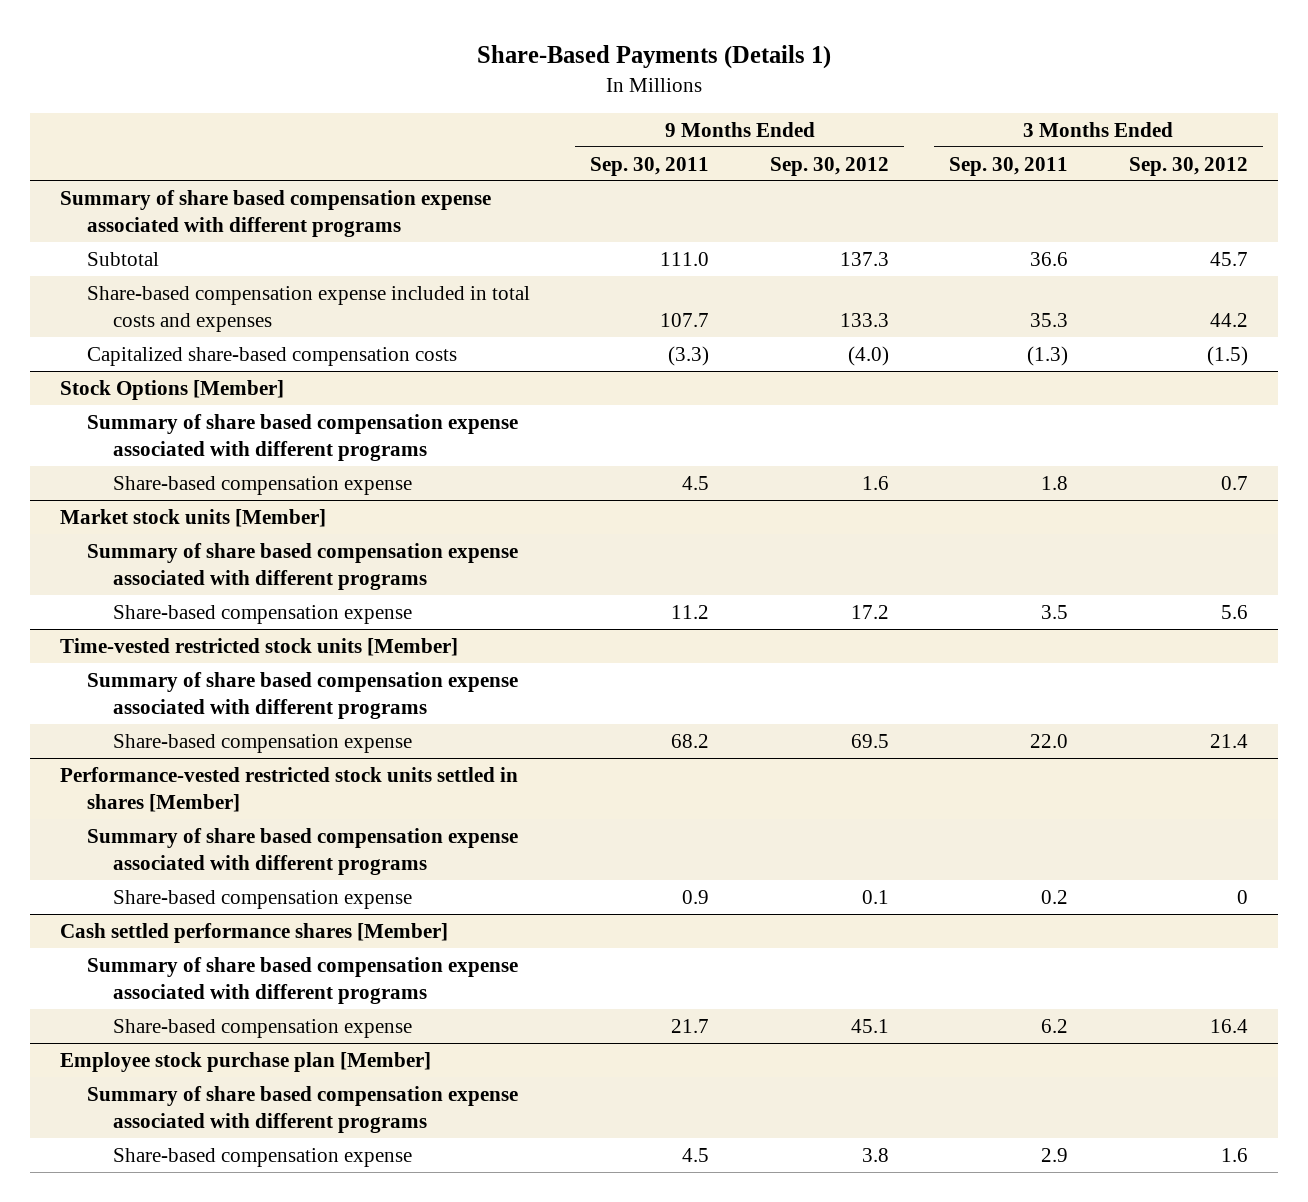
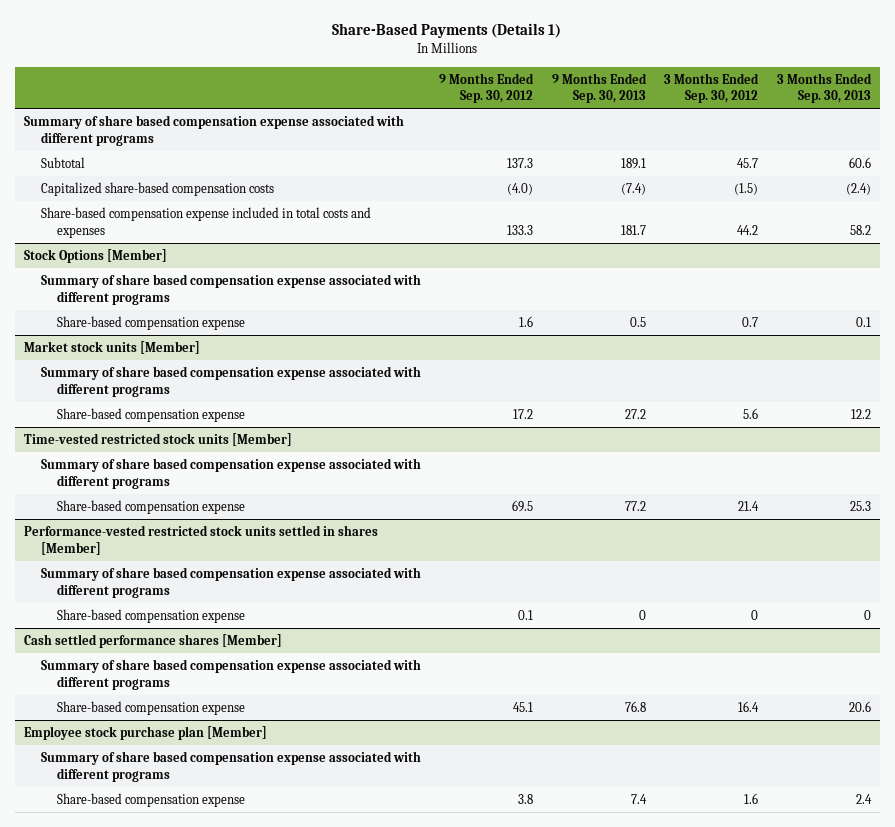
[590,156,710,176] Sep. 30, 2011 -> none
[949,156,1069,176] Sep. 30, 2011 -> none
none -> [551,72,647,104] 9 Months Ended Sep. 30, 2013
none -> [776,72,872,104] 3 Months Ended Sep. 30, 2013
[86,285,530,333] Share-based compensation expense included in total costs and expenses -> [40,207,371,238] Share-based compensation expense included in total costs and expenses

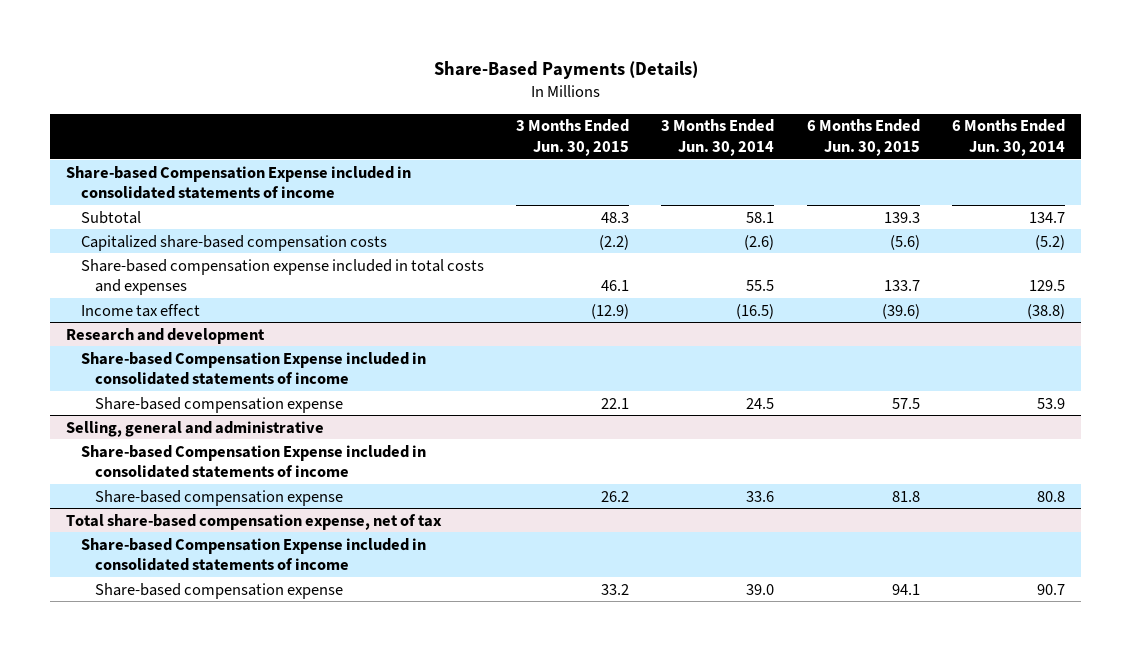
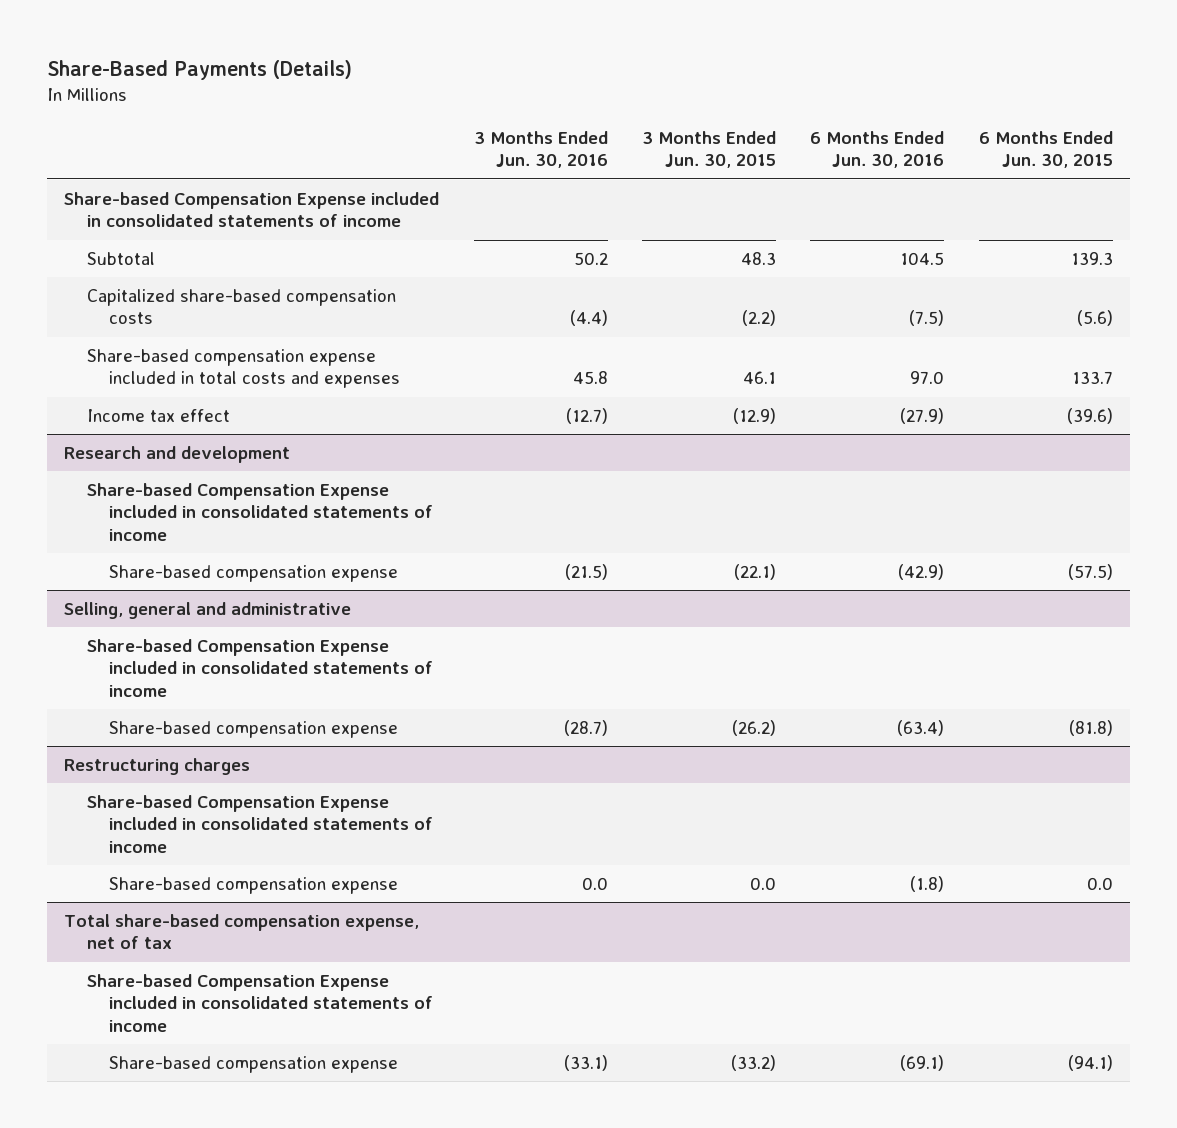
[661,119,775,156] 3 Months Ended Jun. 30, 2014 -> none
[952,119,1066,156] 6 Months Ended Jun. 30, 2014 -> none
none -> [473,130,608,169] 3 Months Ended Jun. 30, 2016
none -> [810,130,945,169] 6 Months Ended Jun. 30, 2016
[601,397,630,409] 22.1 -> [733,563,776,580] (22.1)
[891,397,920,409] 57.5 -> [1067,563,1113,580] (57.5)
[601,490,630,502] 26.2 -> [731,719,776,736] (26.2)
[891,490,920,502] 81.8 -> [1068,719,1113,736] (81.8)
none -> [64,757,251,775] Restructuring charges
none -> [86,794,434,853] Share-based Compensation Expense included in consolidated statements of income
none -> [109,876,399,894] Share-based compensation expense
[601,583,630,595] 33.2 -> [730,1054,776,1071] (33.2)
[891,583,920,595] 94.1 -> [1067,1054,1113,1071] (94.1)

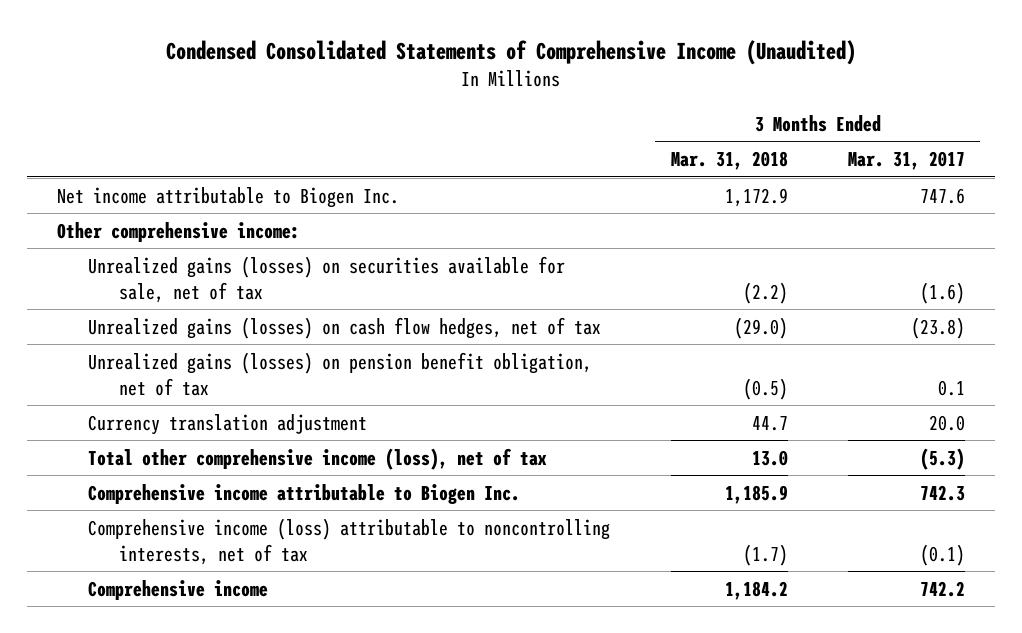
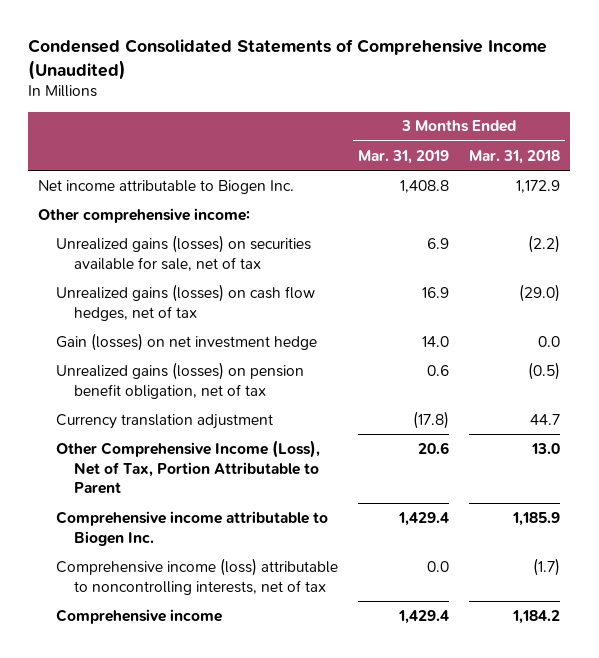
[847,151,965,171] Mar. 31, 2017 -> none
none -> [358,149,450,164] Mar. 31, 2019
none -> [55,332,317,351] Gain (losses) on net investment hedge
[88,447,548,470] Total other comprehensive income (loss), net of tax -> [55,439,320,495] Other Comprehensive Income (Loss), Net of Tax, Portion Attributable to Parent

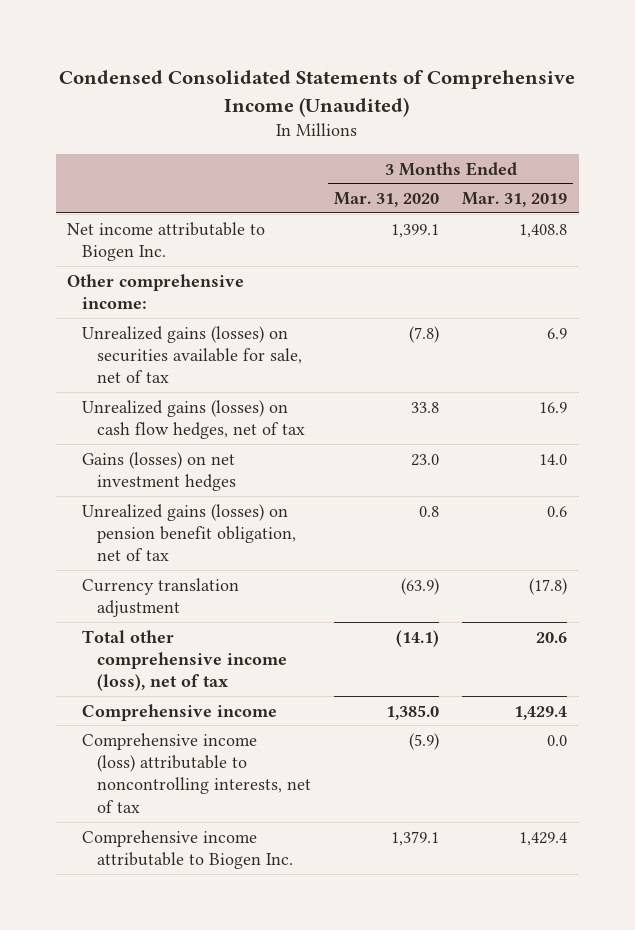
[469,149,561,164] Mar. 31, 2018 -> none
none -> [333,192,439,208] Mar. 31, 2020
[55,332,317,351] Gain (losses) on net investment hedge -> [82,451,236,492] Gains (losses) on net investment hedges
[55,439,320,495] Other Comprehensive Income (Loss), Net of Tax, Portion Attributable to Parent -> [82,629,287,692] Total other comprehensive income (loss), net of tax
[55,557,338,595] Comprehensive income (loss) attributable to noncontrolling interests, net of tax -> [82,732,311,813] Comprehensive income (loss) attributable to noncontrolling interests, net of tax
[55,510,328,546] Comprehensive income attributable to Biogen Inc. -> [82,829,293,870] Comprehensive income attributable to Biogen Inc.

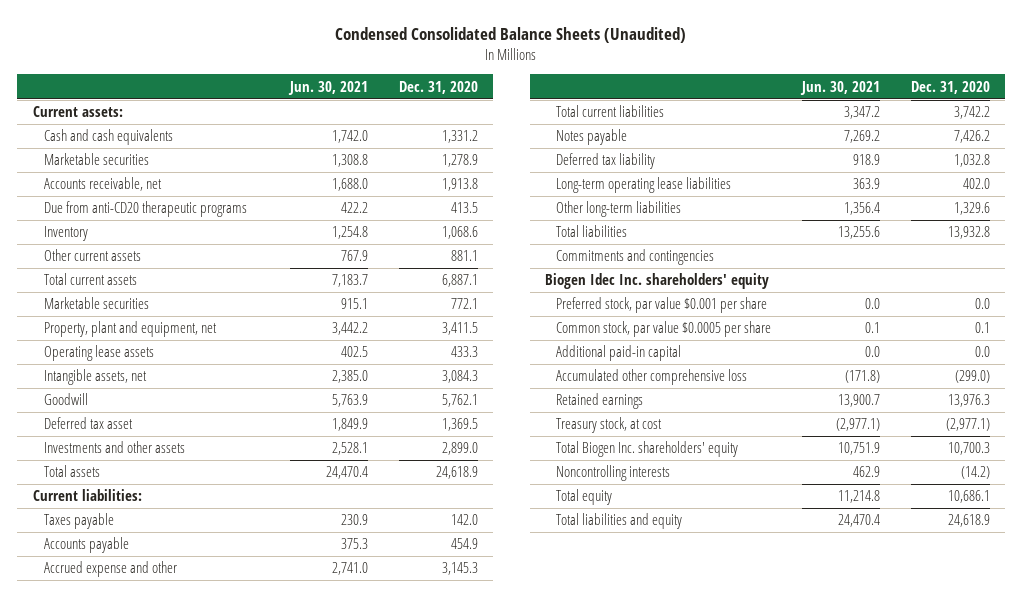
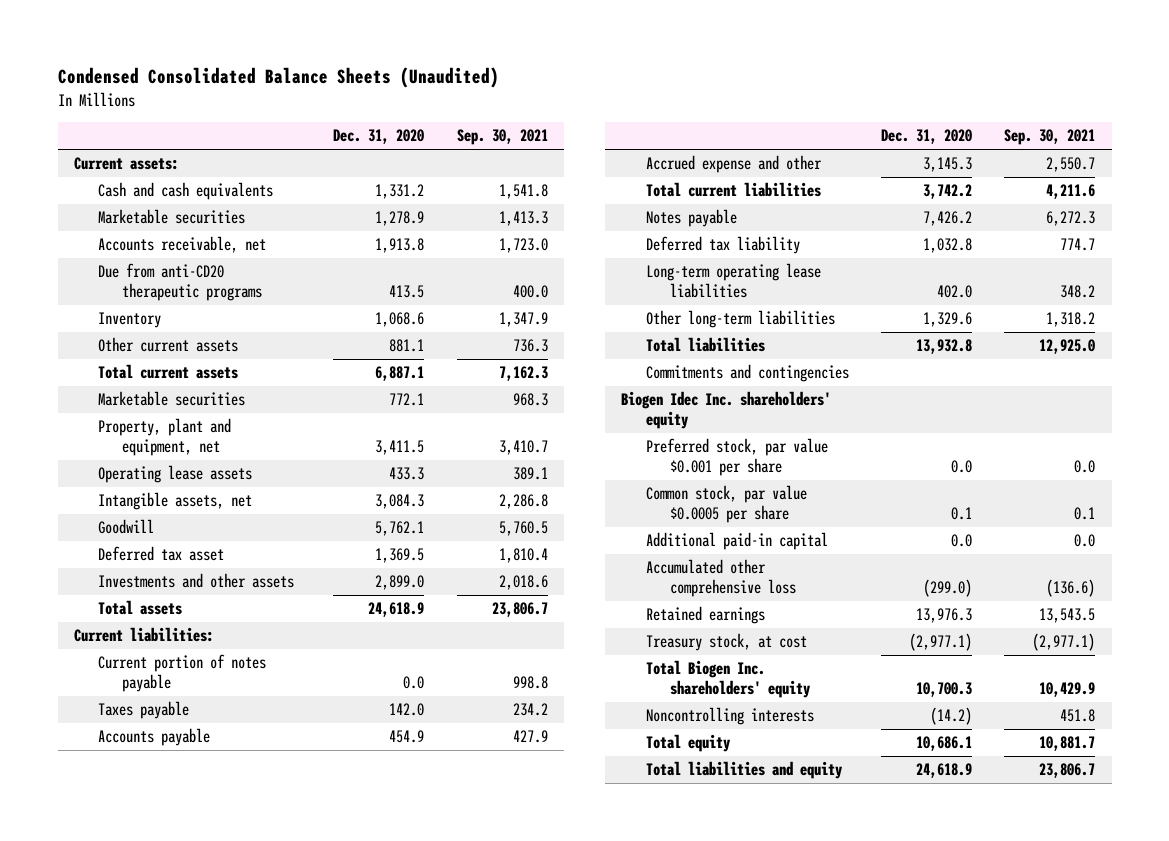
[287,80,368,95] Jun. 30, 2021 -> none
none -> [456,129,548,146] Sep. 30, 2021
none -> [98,654,267,693] Current portion of notes payable

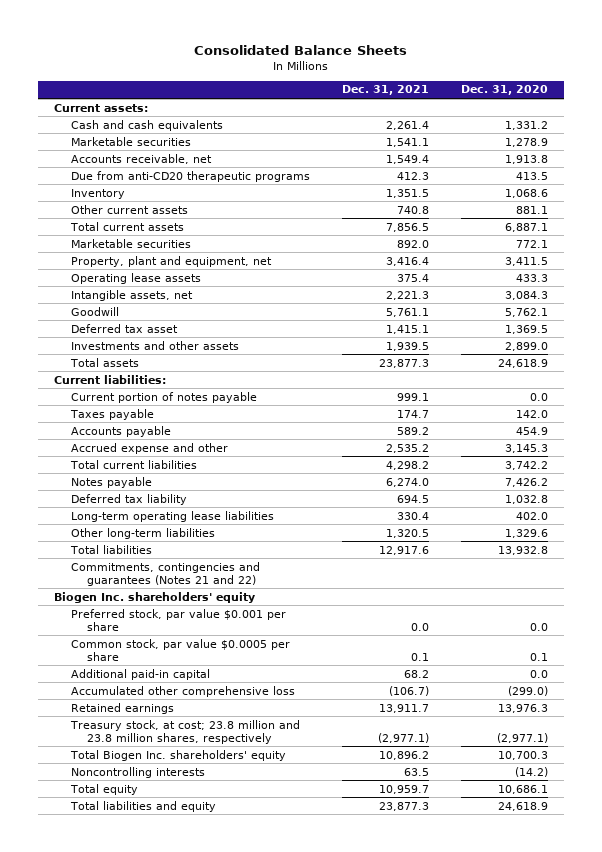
[57,67,499,89] Condensed Consolidated Balance Sheets (Unaudited) -> [193,44,407,55] Consolidated Balance Sheets
[456,129,548,146] Sep. 30, 2021 -> none
none -> [341,85,429,96] Dec. 31, 2021
[645,364,849,383] Commitments and contingencies -> [70,561,260,586] Commitments, contingencies and guarantees (Notes 21 and 22)
[621,391,832,430] Biogen Idec Inc. shareholders' equity -> [53,591,255,603] Biogen Inc. shareholders' equity
[645,633,807,652] Treasury stock, at cost -> [69,719,300,744] Treasury stock, at cost; 23.8 million and 23.8 million shares, respectively

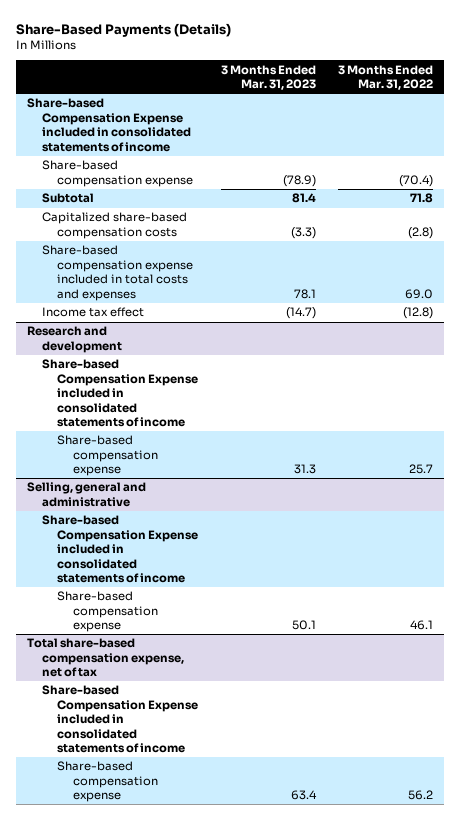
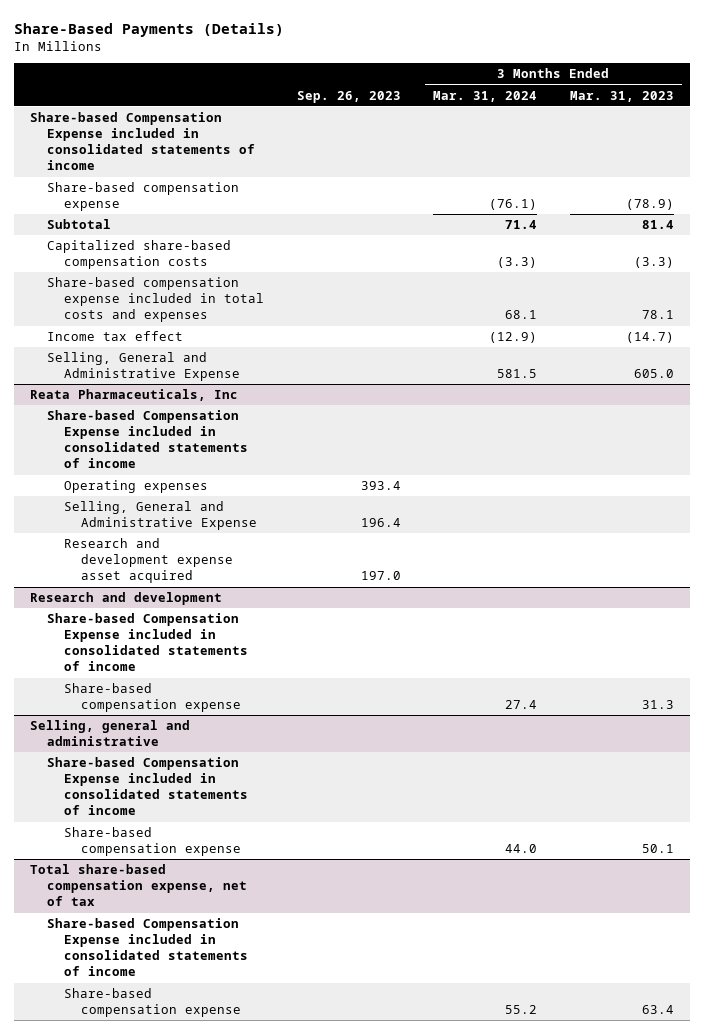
[337,64,433,91] 3 Months Ended Mar. 31, 2022 -> none
none -> [296,90,401,103] Sep. 26, 2023
none -> [433,90,538,102] Mar. 31, 2024
none -> [47,352,241,382] Selling, General and Administrative Expense
none -> [30,389,239,402] Reata Pharmaceuticals, Inc
none -> [47,410,249,469] Share-based Compensation Expense included in consolidated statements of income
none -> [64,480,209,494] Operating expenses
none -> [64,501,257,531] Selling, General and Administrative Expense
none -> [64,538,233,584] Research and development expense asset acquired

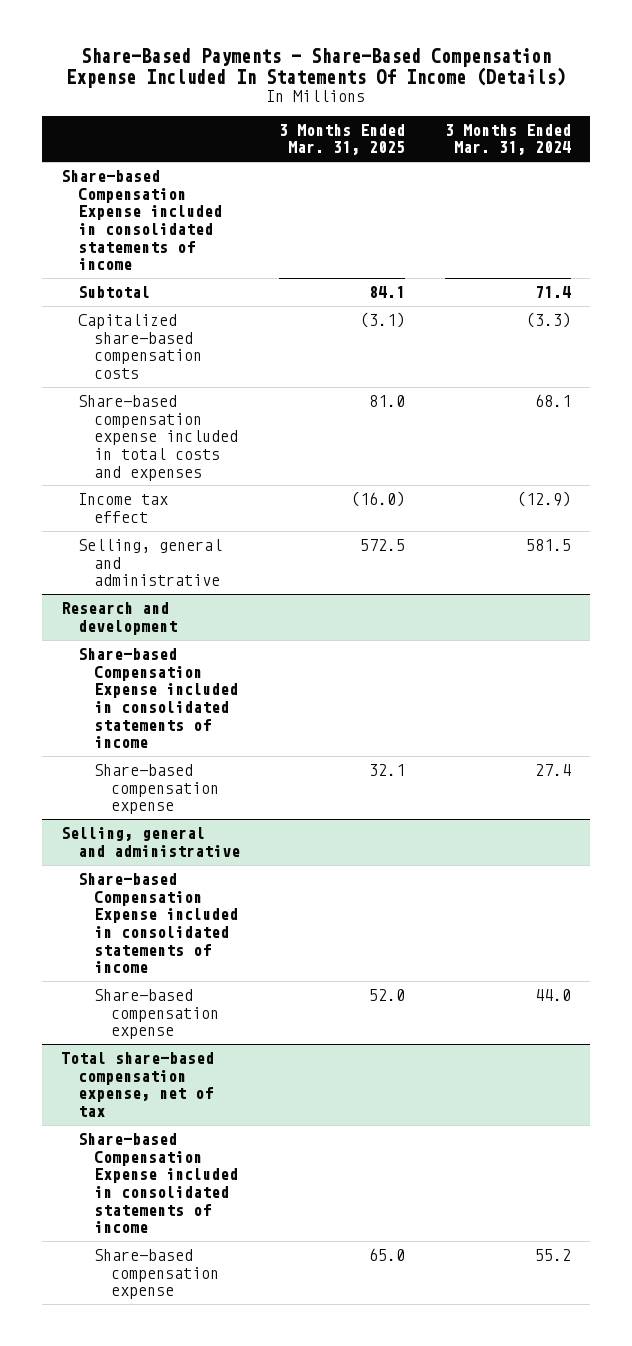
[14,22,285,37] Share-Based Payments (Details) -> [66,47,567,88] Share-Based Payments - Share-Based Compensation Expense Included In Statements Of Income (Details)
[296,90,401,103] Sep. 26, 2023 -> none
[569,90,674,102] Mar. 31, 2023 -> none
none -> [279,123,406,156] 3 Months Ended Mar. 31, 2025
[47,182,240,212] Share-based compensation expense -> none
[30,389,239,402] Reata Pharmaceuticals, Inc -> none
[47,410,249,469] Share-based Compensation Expense included in consolidated statements of income -> none
[64,480,209,494] Operating expenses -> none
[64,501,257,531] Selling, General and Administrative Expense -> none
[64,538,233,584] Research and development expense asset acquired -> none
[47,352,241,382] Selling, General and Administrative Expense -> [77,539,222,587] Selling, general and administrative

